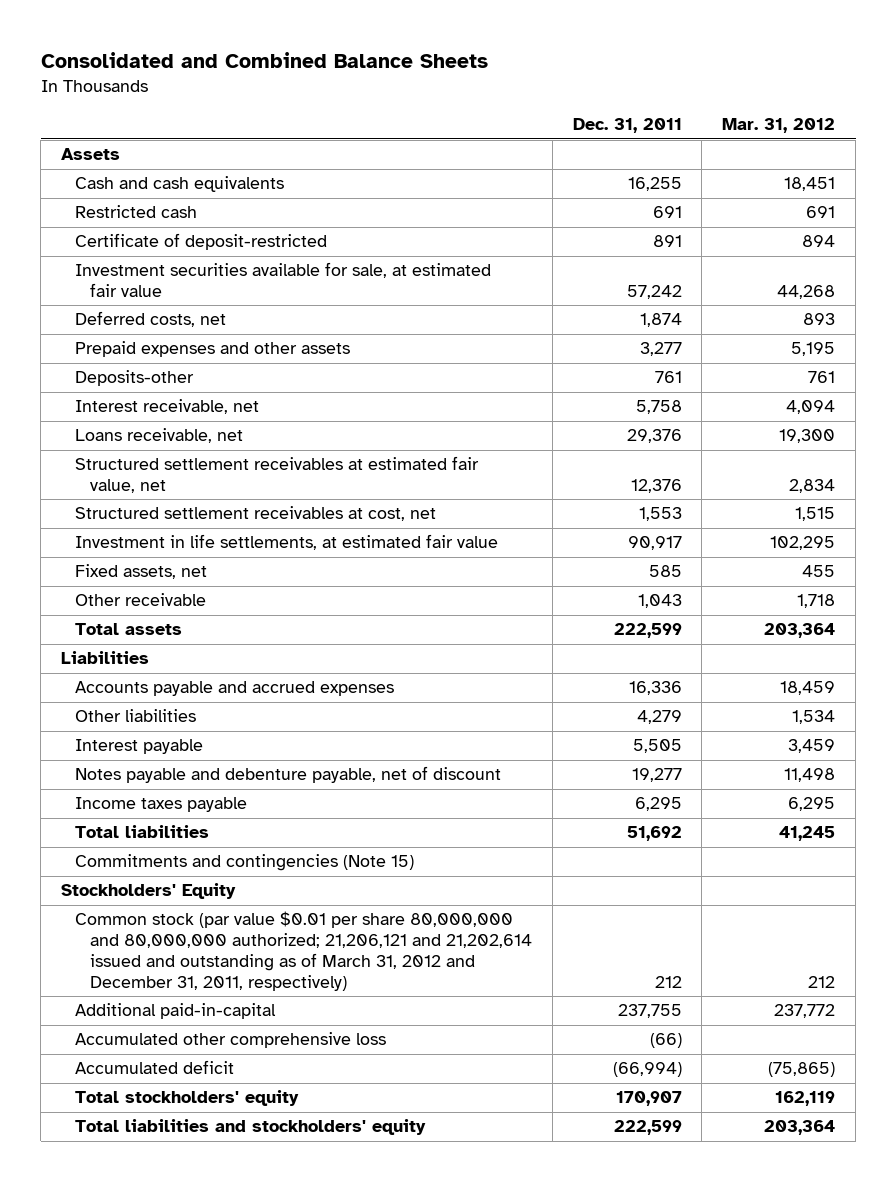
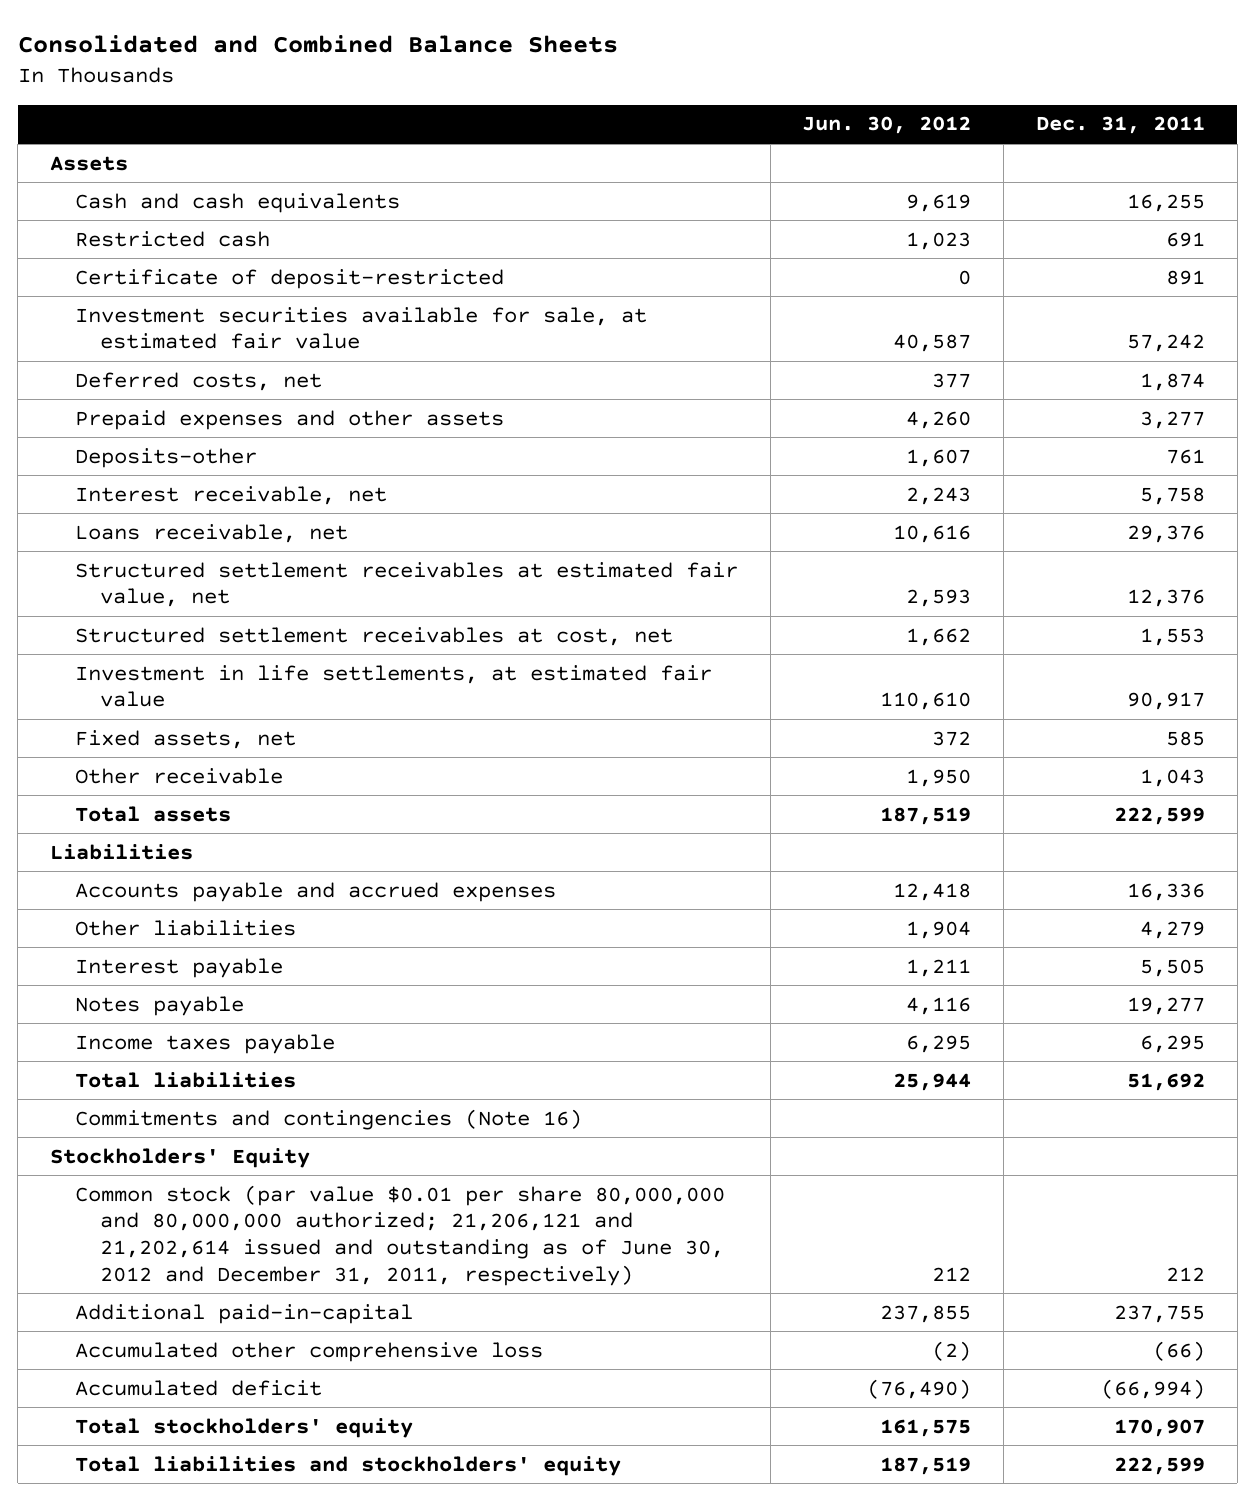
[722,118,836,134] Mar. 31, 2012 -> none
none -> [802,116,972,135] Jun. 30, 2012
[75,766,502,784] Notes payable and debenture payable, net of discount -> [74,995,244,1016] Notes payable
[75,854,415,872] Commitments and contingencies (Note 15) -> [74,1108,582,1130] Commitments and contingencies (Note 16)
[75,911,532,991] Common stock (par value $0.01 per share 80,000,000 and 80,000,000 authorized; 21,206,121 and 21,202,614 issued and outstanding as of March 31, 2012 and December 31, 2011, respectively) -> [74,1184,725,1286] Common stock (par value $0.01 per share 80,000,000 and 80,000,000 authorized; 21,206,121 and 21,202,614 issued and outstanding as of June 30, 2012 and December 31, 2011, respectively)

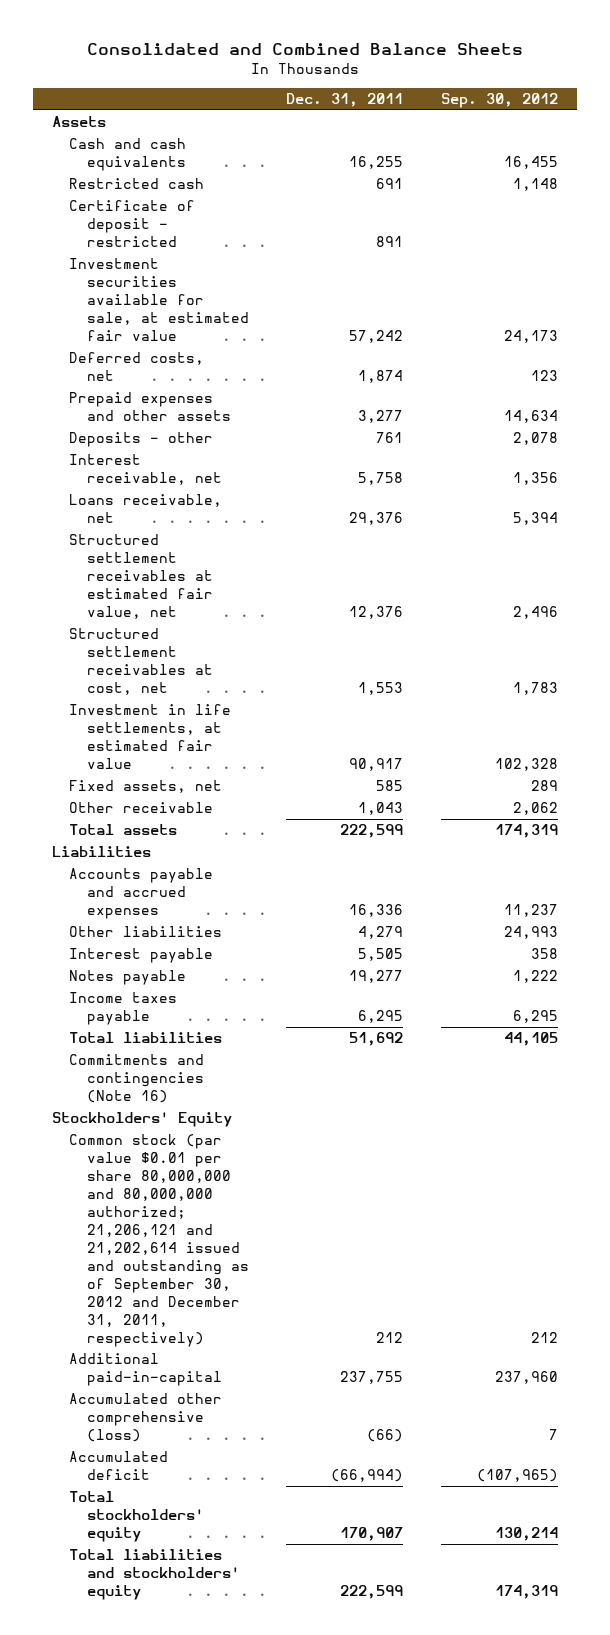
[802,116,972,135] Jun. 30, 2012 -> none
none -> [441,93,559,109] Sep. 30, 2012
[74,268,504,289] Certificate of deposit-restricted -> [69,200,196,248] Certificate of deposit - restricted
[74,447,257,468] Deposits-other -> [69,432,214,448] Deposits - other
[74,1184,725,1286] Common stock (par value $0.01 per share 80,000,000 and 80,000,000 authorized; 21,206,121 and 21,202,614 issued and outstanding as of June 30, 2012 and December 31, 2011, respectively) -> [69,1134,249,1347] Common stock (par value $0.01 per share 80,000,000 and 80,000,000 authorized; 21,206,121 and 21,202,614 issued and outstanding as of September 30, 2012 and December 31, 2011, respectively)
[74,1341,543,1362] Accumulated other comprehensive loss -> [69,1393,223,1443] Accumulated other comprehensive (loss)

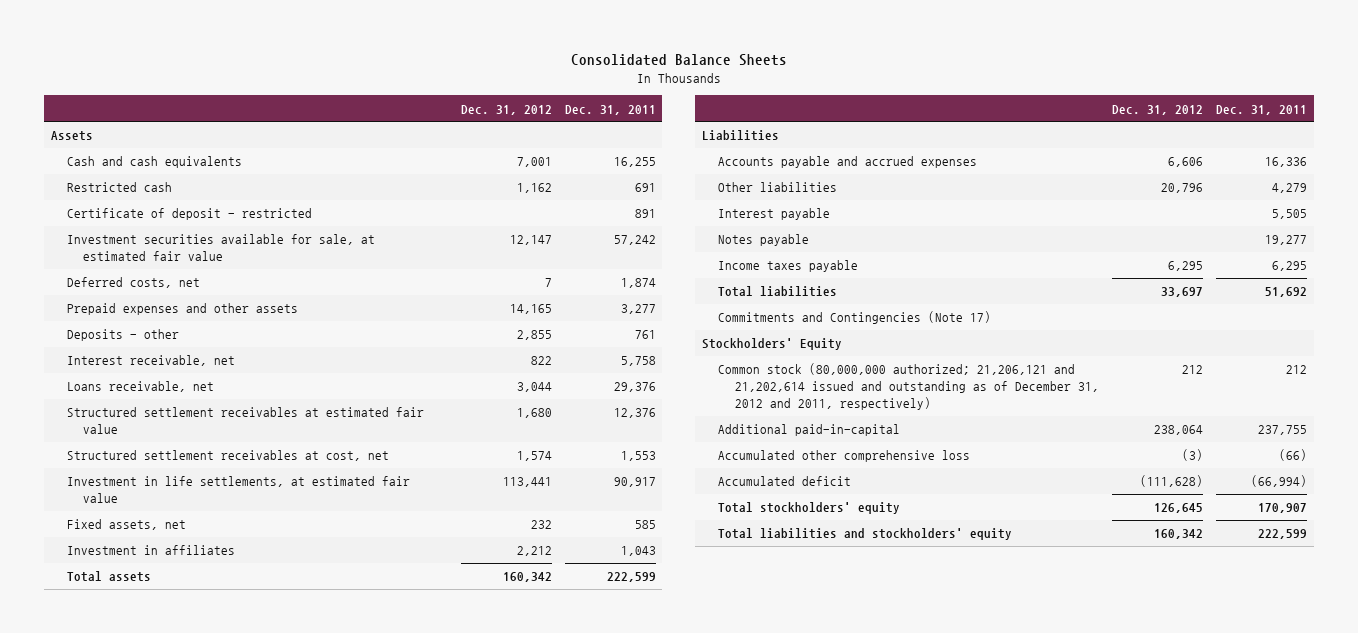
[86,42,523,55] Consolidated and Combined Balance Sheets -> [570,54,787,67] Consolidated Balance Sheets
[441,93,559,109] Sep. 30, 2012 -> none
none -> [460,104,552,115] Dec. 31, 2012
[69,534,213,620] Structured settlement receivables at estimated fair value, net -> [67,407,425,435] Structured settlement receivables at estimated fair value
[69,802,214,814] Other receivable -> [67,545,236,556] Investment in affiliates
[69,1054,205,1104] Commitments and contingencies (Note 16) -> [718,311,992,325] Commitments and Contingencies (Note 17)
[69,1134,249,1347] Common stock (par value $0.01 per share 80,000,000 and 80,000,000 authorized; 21,206,121 and 21,202,614 issued and outstanding as of September 30, 2012 and December 31, 2011, respectively) -> [718,363,1099,411] Common stock (80,000,000 authorized; 21,206,121 and 21,202,614 issued and outstanding as of December 31, 2012 and 2011, respectively)
[69,1393,223,1443] Accumulated other comprehensive (loss) -> [718,450,971,463] Accumulated other comprehensive loss

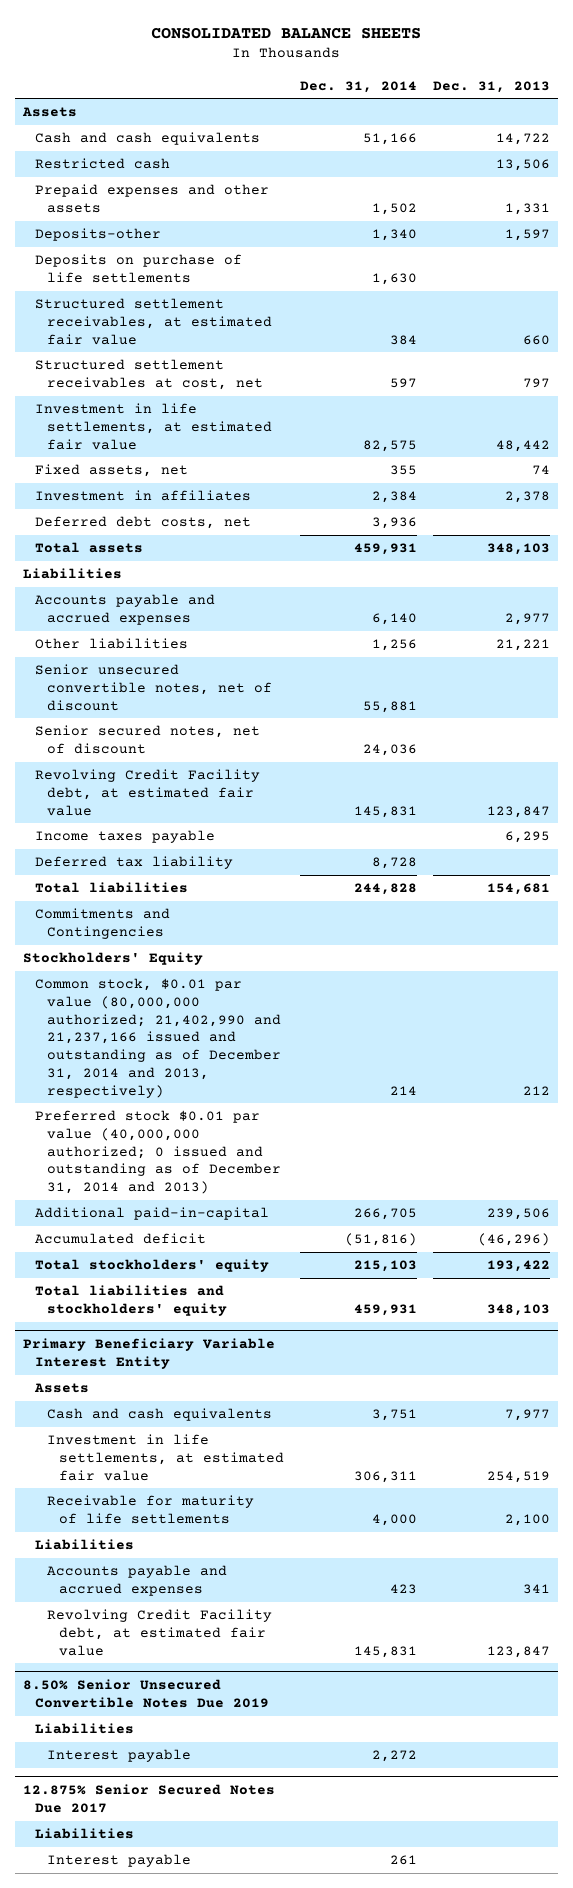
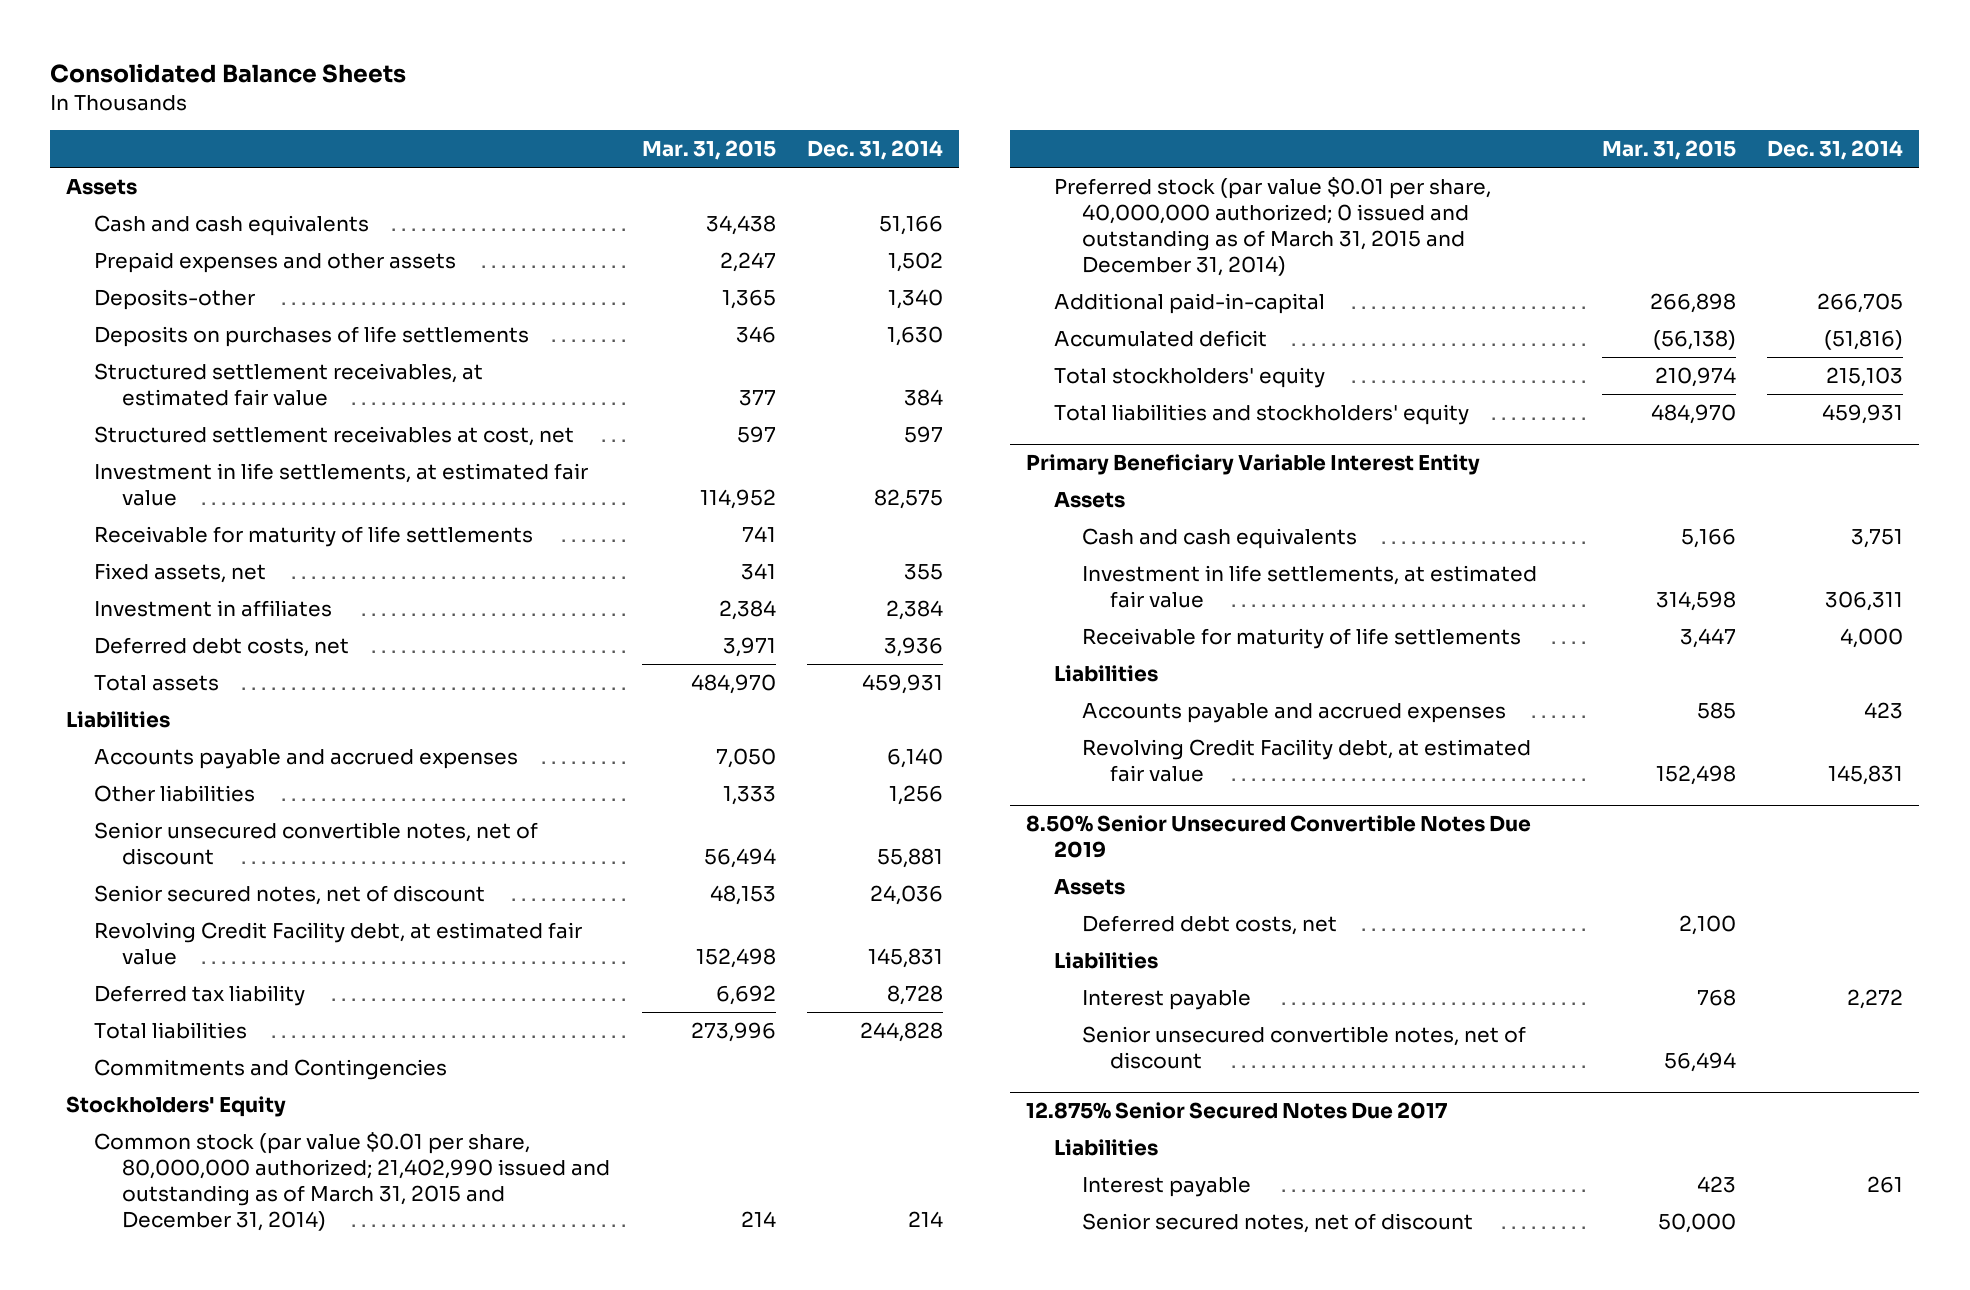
[151,26,422,39] CONSOLIDATED BALANCE SHEETS -> [50,62,407,83] Consolidated Balance Sheets
[432,80,550,93] Dec. 31, 2013 -> none
none -> [641,139,776,160] Mar. 31, 2015
[34,158,170,170] Restricted cash -> none
[34,254,242,284] Deposits on purchase of life settlements -> [94,325,530,347] Deposits on purchases of life settlements
none -> [94,525,534,547] Receivable for maturity of life settlements
[34,830,215,844] Income taxes payable -> none
[34,978,281,1098] Common stock, $0.01 par value (80,000,000 authorized; 21,402,990 and 21,237,166 issued and outstanding as of December 31, 2014 and 2013, respectively) -> [94,1131,611,1231] Common stock (par value $0.01 per share, 80,000,000 authorized; 21,402,990 issued and outstanding as of March 31, 2015 and December 31, 2014)
[34,1110,281,1195] Preferred stock $0.01 par value (40,000,000 authorized; 0 issued and outstanding as of December 31, 2014 and 2013) -> [1054,176,1492,276] Preferred stock (par value $0.01 per share, 40,000,000 authorized; 0 issued and outstanding as of March 31, 2015 and December 31, 2014)
none -> [1054,878,1126,895] Assets
none -> [1082,914,1338,935] Deferred debt costs, net
none -> [1082,1025,1527,1069] Senior unsecured convertible notes, net of discount
none -> [1082,1212,1474,1233] Senior secured notes, net of discount

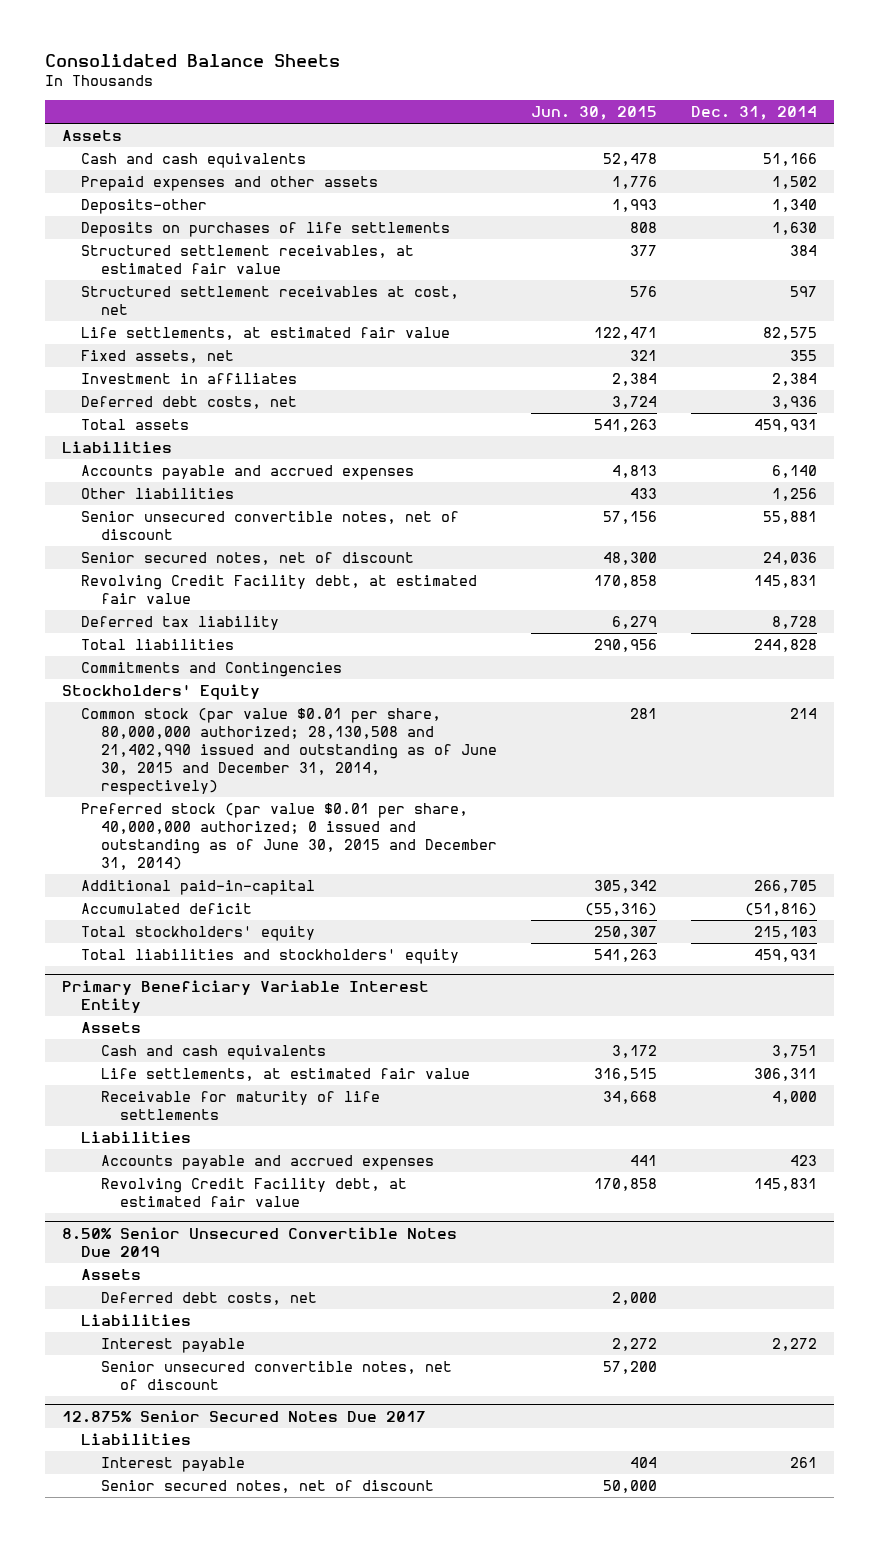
[641,139,776,160] Mar. 31, 2015 -> none
none -> [530,106,657,121] Jun. 30, 2015
[94,525,534,547] Receivable for maturity of life settlements -> none
[94,462,589,506] Investment in life settlements, at estimated fair value -> [81,327,451,341] Life settlements, at estimated fair value
[94,1131,611,1231] Common stock (par value $0.01 per share, 80,000,000 authorized; 21,402,990 issued and outstanding as of March 31, 2015 and December 31, 2014) -> [81,708,497,795] Common stock (par value $0.01 per share, 80,000,000 authorized; 28,130,508 and 21,402,990 issued and outstanding as of June 30, 2015 and December 31, 2014, respectively)
[1054,176,1492,276] Preferred stock (par value $0.01 per share, 40,000,000 authorized; 0 issued and outstanding as of March 31, 2015 and December 31, 2014) -> [81,803,497,870] Preferred stock (par value $0.01 per share, 40,000,000 authorized; 0 issued and outstanding as of June 30, 2015 and December 31, 2014)
[1082,564,1538,608] Investment in life settlements, at estimated fair value -> [100,1068,470,1082] Life settlements, at estimated fair value

